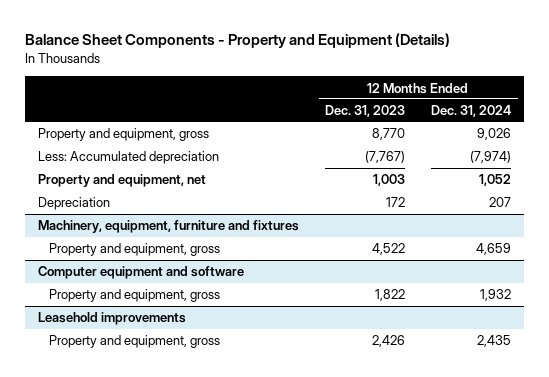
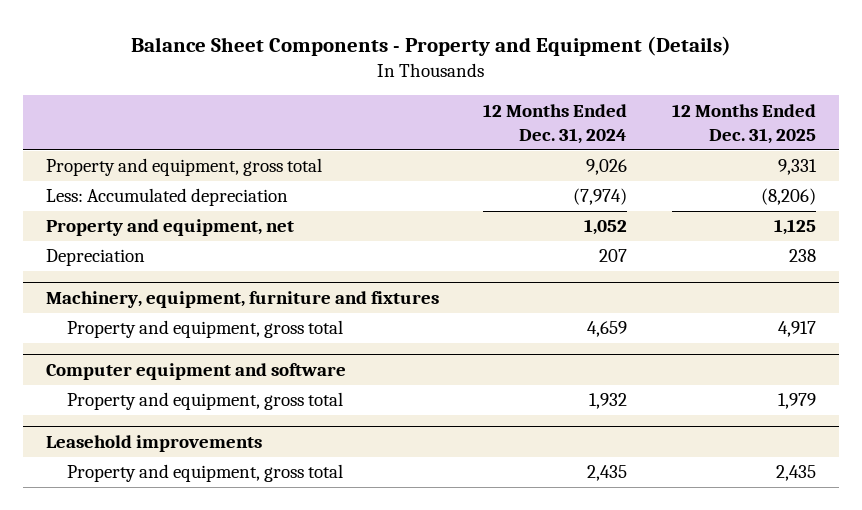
[325,105,406,118] Dec. 31, 2023 -> none
none -> [672,103,817,144] 12 Months Ended Dec. 31, 2025
[37,128,209,142] Property and equipment, gross -> [45,158,322,177] Property and equipment, gross total
[49,243,221,257] Property and equipment, gross -> [67,320,344,339] Property and equipment, gross total
[49,289,221,303] Property and equipment, gross -> [67,392,344,411] Property and equipment, gross total
[49,335,221,349] Property and equipment, gross -> [67,464,344,483] Property and equipment, gross total

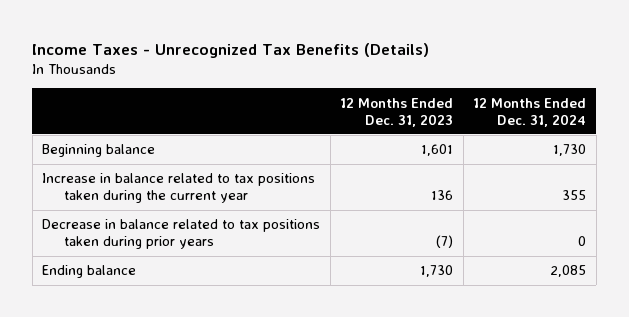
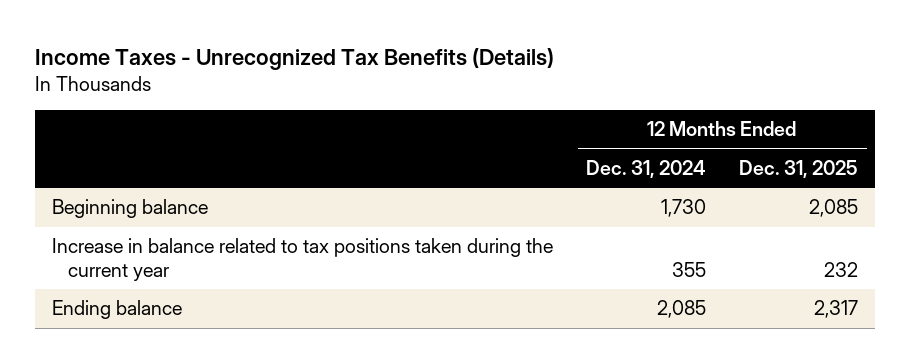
[340,97,454,127] 12 Months Ended Dec. 31, 2023 -> none
none -> [739,160,859,179] Dec. 31, 2025
[42,219,321,250] Decrease in balance related to tax positions taken during prior years -> none

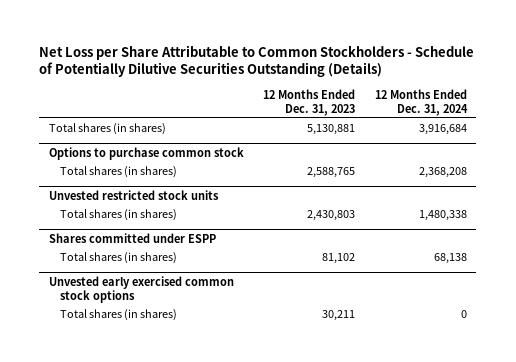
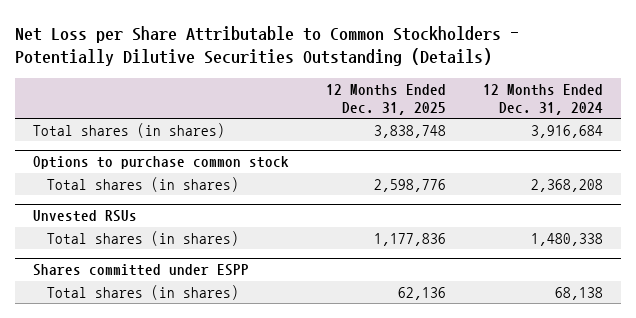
[39,44,475,78] Net Loss per Share Attributable to Common Stockholders - Schedule of Potentially Dilutive Securities Outstanding (Details) -> [15,25,520,67] Net Loss per Share Attributable to Common Stockholders - Potentially Dilutive Securities Outstanding (Details)
[263,88,356,116] 12 Months Ended Dec. 31, 2023 -> none
none -> [326,83,447,115] 12 Months Ended Dec. 31, 2025
[48,190,219,201] Unvested restricted stock units -> [33,210,138,223] Unvested RSUs
[48,276,234,303] Unvested early exercised common stock options -> none
[59,309,177,322] Total shares (in shares) -> none

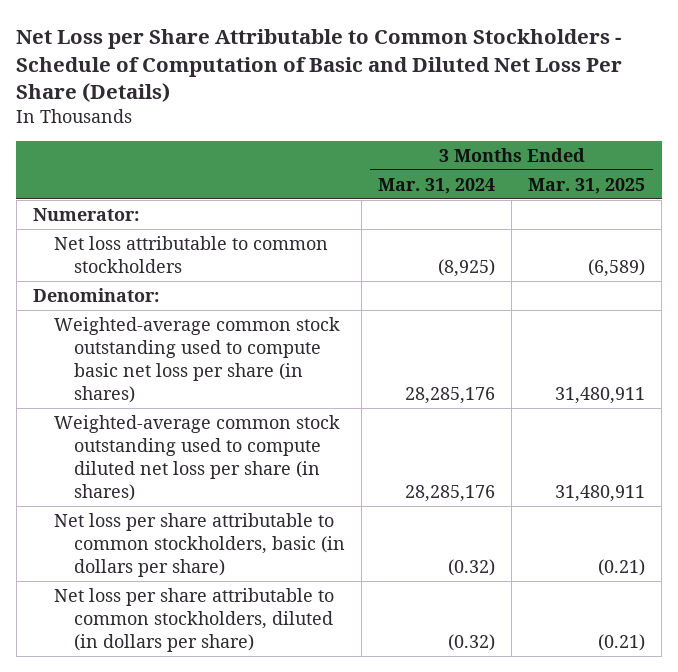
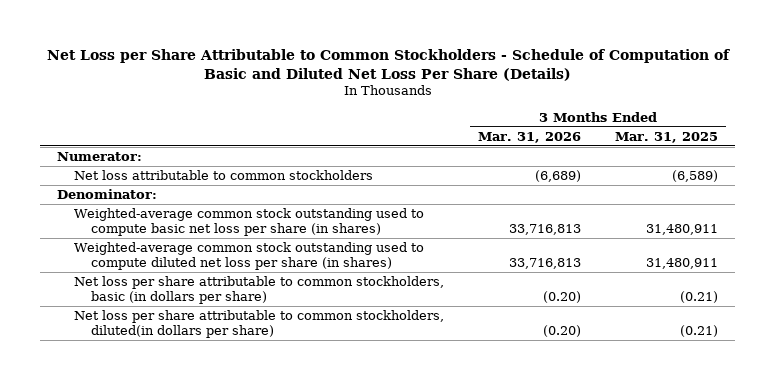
[378,177,496,194] Mar. 31, 2024 -> none
none -> [478,131,582,143] Mar. 31, 2026
[53,587,334,652] Net loss per share attributable to common stockholders, diluted (in dollars per share) -> [74,310,445,339] Net loss per share attributable to common stockholders, diluted(in dollars per share)

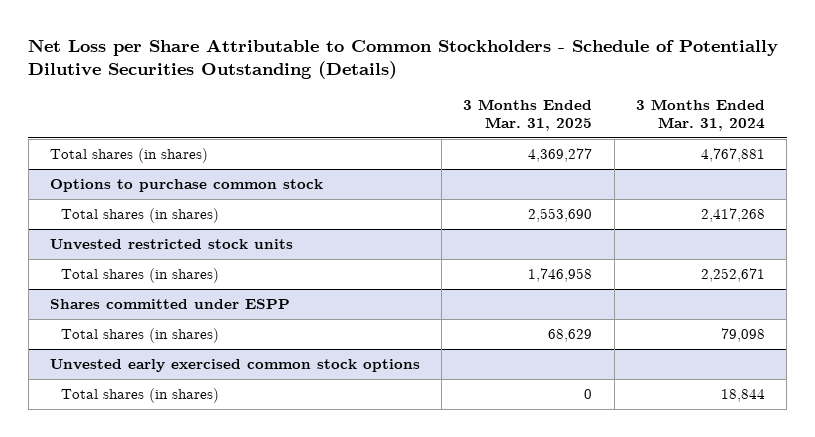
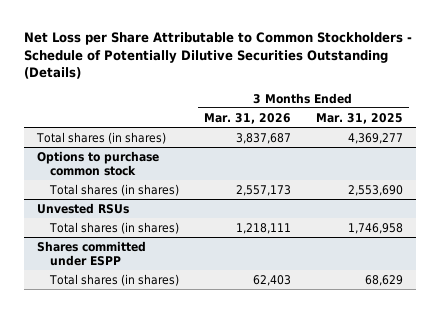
[635,99,765,131] 3 Months Ended Mar. 31, 2024 -> none
none -> [203,112,291,124] Mar. 31, 2026
[49,239,293,251] Unvested restricted stock units -> [36,202,129,214] Unvested RSUs
[49,359,420,373] Unvested early exercised common stock options -> none
[61,388,220,404] Total shares (in shares) -> none

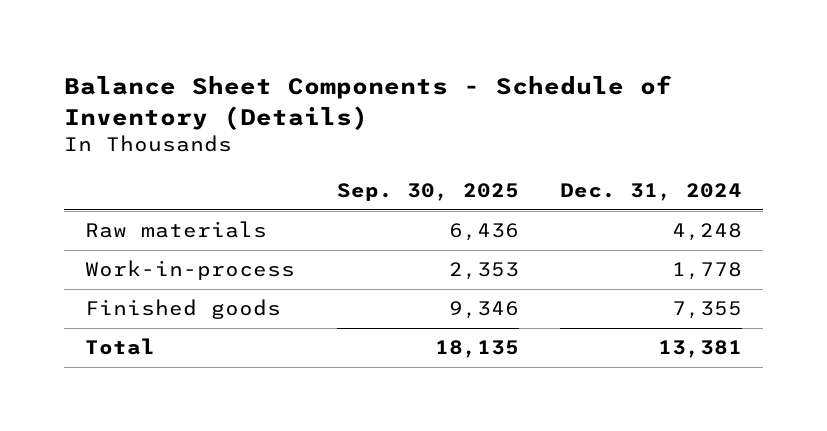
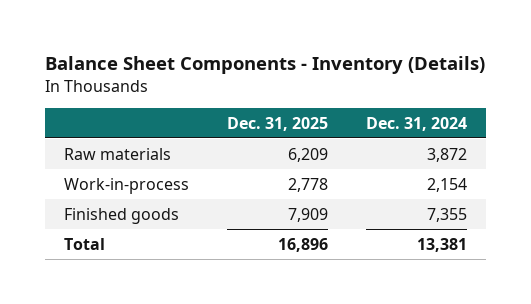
[63,75,672,130] Balance Sheet Components - Schedule of Inventory (Details) -> [45,56,486,75] Balance Sheet Components - Inventory (Details)
[336,183,519,202] Sep. 30, 2025 -> none
none -> [227,116,329,131] Dec. 31, 2025
[672,223,743,242] 4,248 -> [427,147,468,162] 3,872
[672,262,743,281] 1,778 -> [427,177,468,192] 2,154

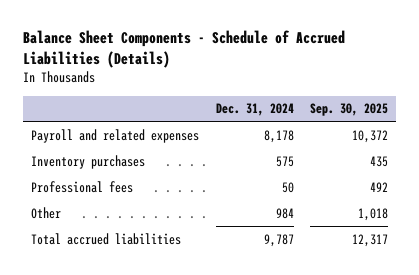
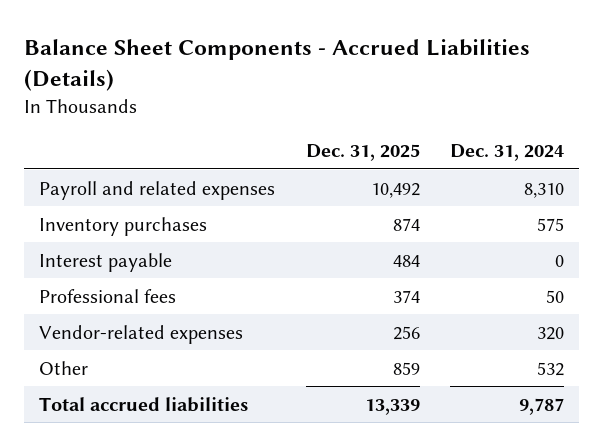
[22,30,345,69] Balance Sheet Components - Schedule of Accrued Liabilities (Details) -> [24,38,531,91] Balance Sheet Components - Accrued Liabilities (Details)
[310,103,389,117] Sep. 30, 2025 -> none
none -> [305,144,420,162] Dec. 31, 2025
[263,129,294,143] 8,178 -> [523,182,564,198] 8,310
none -> [39,252,173,272] Interest payable
none -> [39,324,244,344] Vendor-related expenses
[275,207,294,219] 984 -> [536,361,564,376] 532

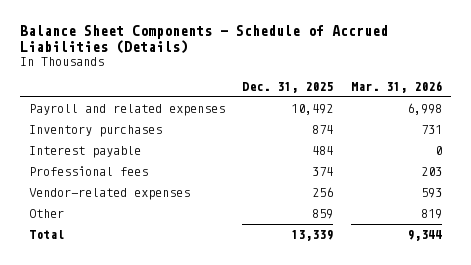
[24,38,531,91] Balance Sheet Components - Accrued Liabilities (Details) -> [19,24,388,54] Balance Sheet Components - Schedule of Accrued Liabilities (Details)
[449,144,564,162] Dec. 31, 2024 -> none
none -> [350,81,442,94] Mar. 31, 2026
[39,396,249,412] Total accrued liabilities -> [28,230,64,240] Total

